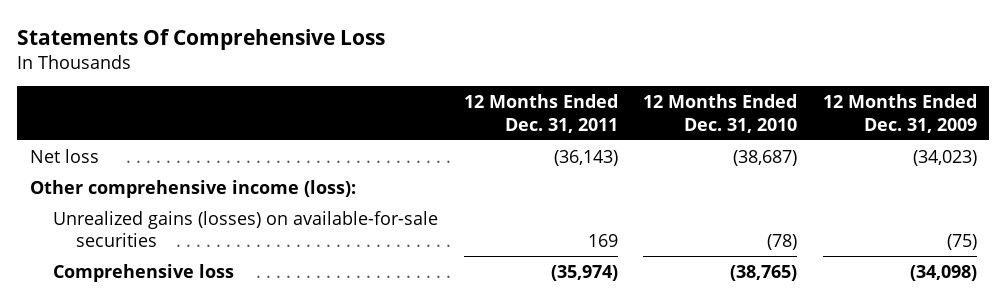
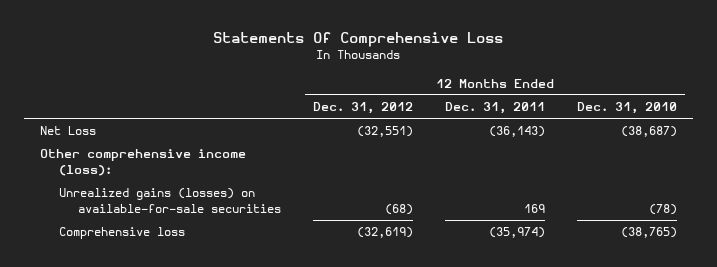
[822,94,977,133] 12 Months Ended Dec. 31, 2009 -> none
none -> [313,102,414,115] Dec. 31, 2012
[30,148,100,163] Net loss -> [39,126,96,136] Net Loss

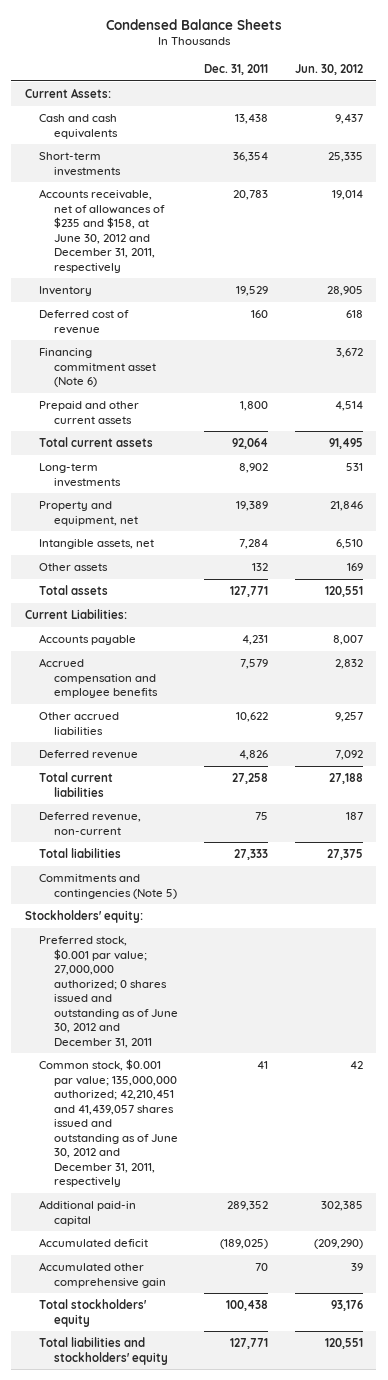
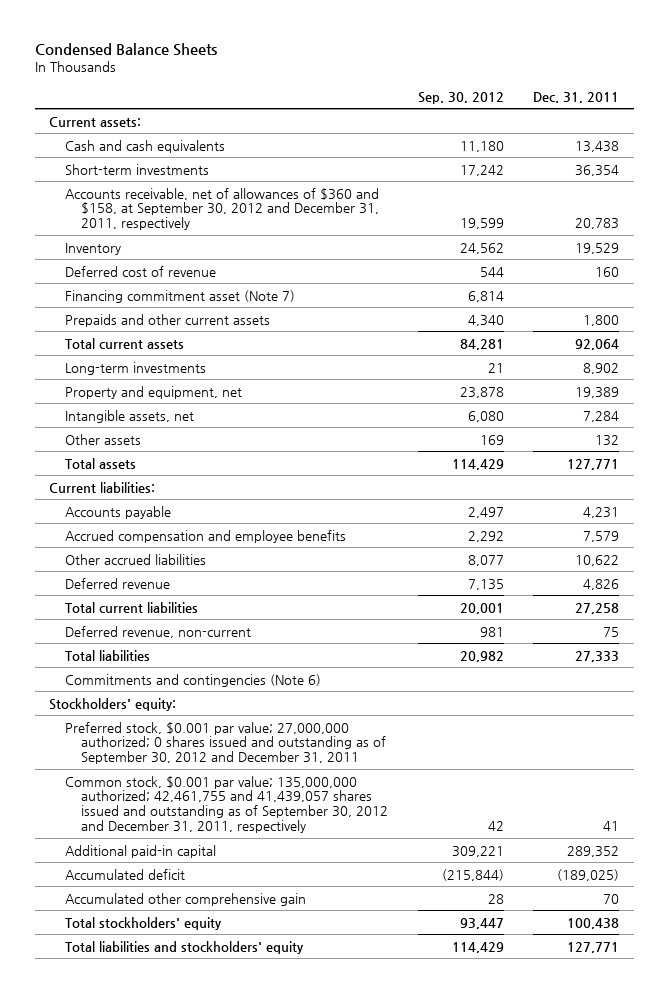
[295,64,364,76] Jun. 30, 2012 -> none
none -> [417,91,504,104] Sep. 30, 2012
[24,88,111,99] Current Assets: -> [49,116,142,127] Current assets:
[39,189,165,273] Accounts receivable, net of allowances of $235 and $158, at June 30, 2012 and December 31, 2011, respectively -> [65,187,380,231] Accounts receivable, net of allowances of $360 and $158, at September 30, 2012 and December 31, 2011, respectively
[39,348,156,388] Financing commitment asset (Note 6) -> [65,289,296,303] Financing commitment asset (Note 7)
[39,401,140,424] Prepaid and other current assets -> [65,313,271,327] Prepaids and other current assets
[24,609,127,620] Current Liabilities: -> [49,481,156,493] Current liabilities:
[39,874,177,899] Commitments and contingencies (Note 5) -> [65,673,322,687] Commitments and contingencies (Note 6)
[39,936,178,1048] Preferred stock, $0.001 par value; 27,000,000 authorized; 0 shares issued and outstanding as of June 30, 2012 and December 31, 2011 -> [65,721,387,765] Preferred stock, $0.001 par value; 27,000,000 authorized; 0 shares issued and outstanding as of September 30, 2012 and December 31, 2011
[39,1059,178,1188] Common stock, $0.001 par value; 135,000,000 authorized; 42,210,451 and 41,439,057 shares issued and outstanding as of June 30, 2012 and December 31, 2011, respectively -> [65,775,389,834] Common stock, $0.001 par value; 135,000,000 authorized; 42,461,755 and 41,439,057 shares issued and outstanding as of September 30, 2012 and December 31, 2011, respectively

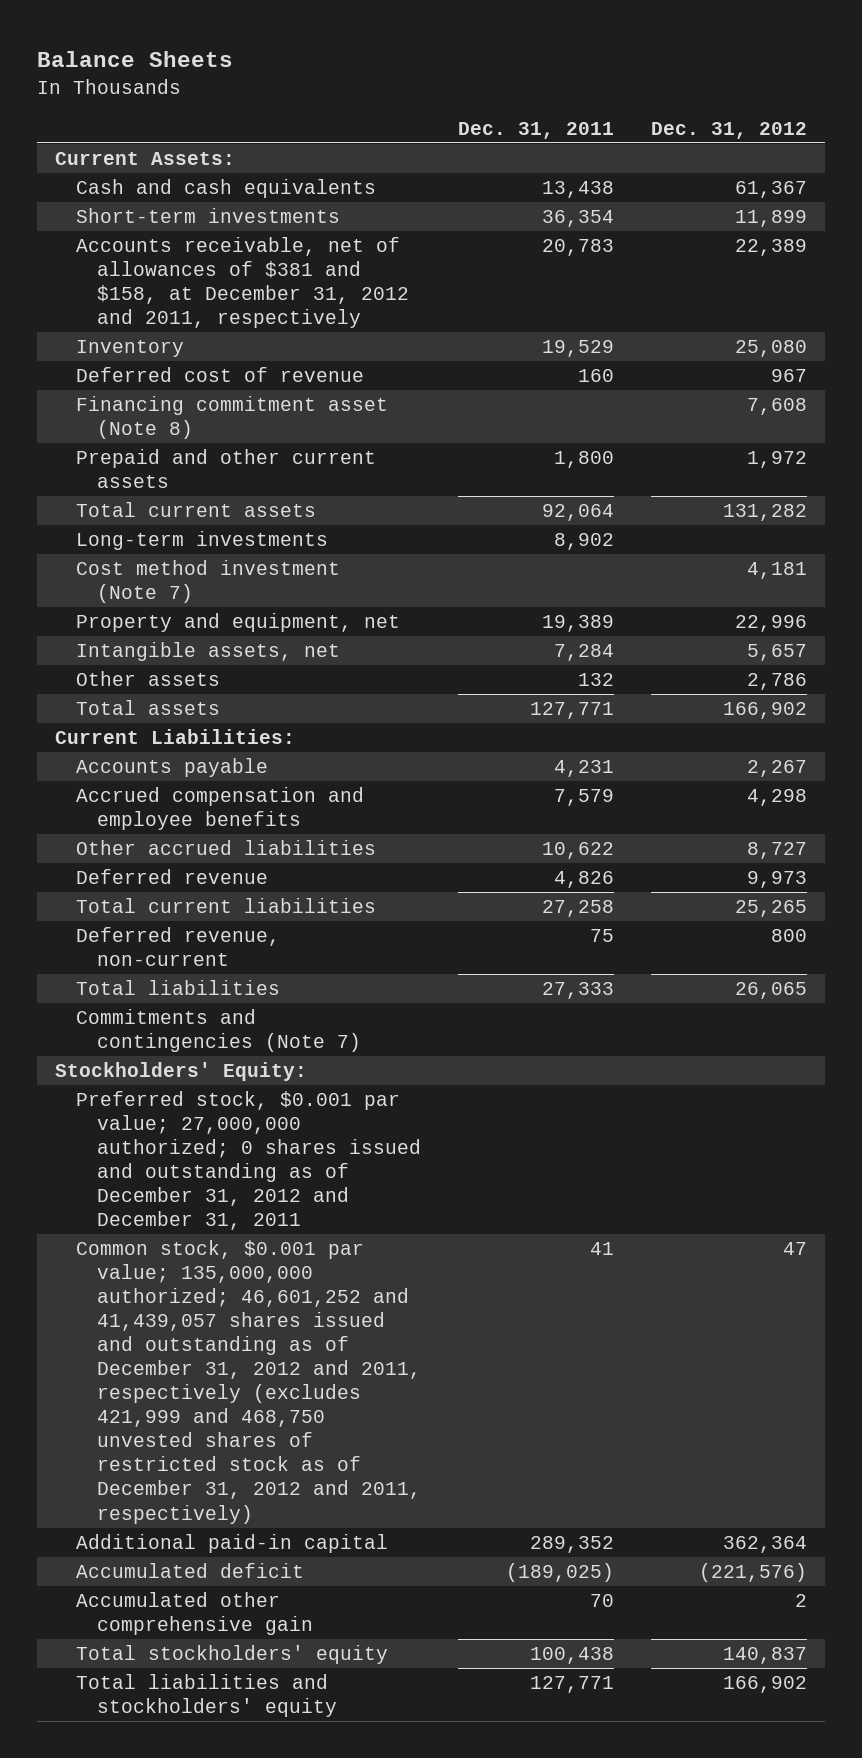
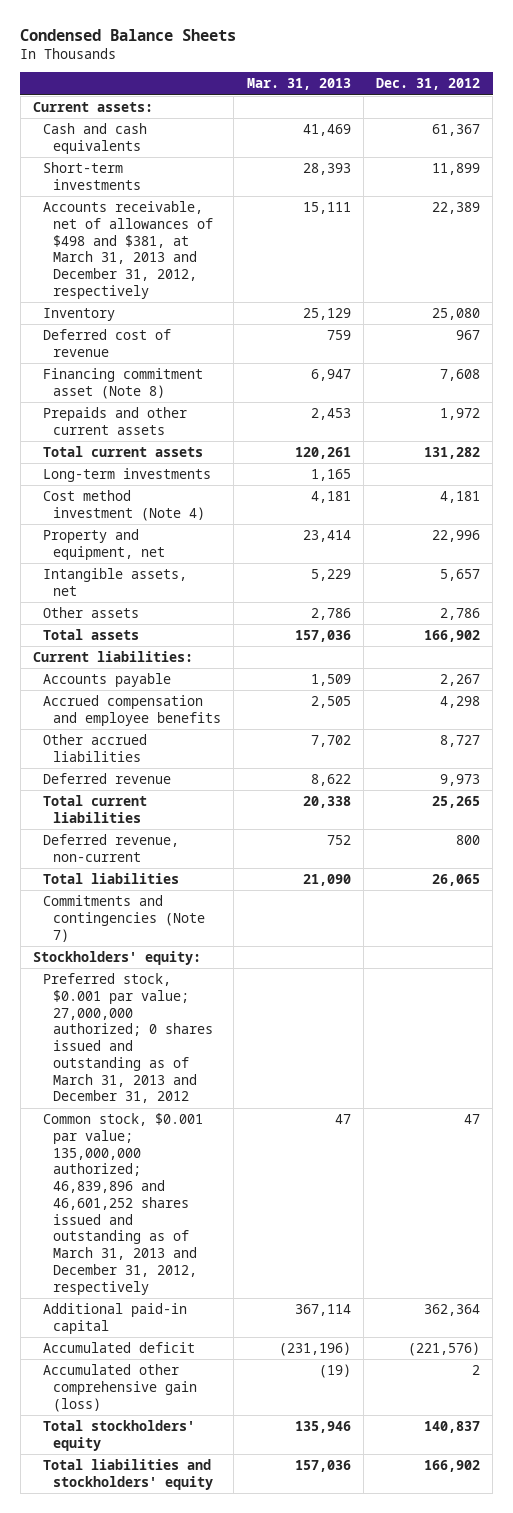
[36,51,233,68] Balance Sheets -> [20,28,237,41] Condensed Balance Sheets
[457,121,614,139] Dec. 31, 2011 -> none
none -> [246,78,351,91] Mar. 31, 2013
[55,152,236,166] Current Assets: -> [32,101,153,112] Current assets:
[75,237,409,329] Accounts receivable, net of allowances of $381 and $158, at December 31, 2012 and 2011, respectively -> [43,200,214,299] Accounts receivable, net of allowances of $498 and $381, at March 31, 2013 and December 31, 2012, respectively
[75,449,376,489] Prepaid and other current assets -> [43,406,188,435] Prepaids and other current assets
[75,560,340,604] Cost method investment (Note 7) -> [43,489,206,521] Cost method investment (Note 4)
[55,729,296,745] Current Liabilities: -> [32,650,193,662] Current liabilities:
[55,1062,308,1082] Stockholders' Equity: -> [32,950,201,965] Stockholders' equity:
[75,1091,421,1231] Preferred stock, $0.001 par value; 27,000,000 authorized; 0 shares issued and outstanding as of December 31, 2012 and December 31, 2011 -> [43,972,214,1104] Preferred stock, $0.001 par value; 27,000,000 authorized; 0 shares issued and outstanding as of March 31, 2013 and December 31, 2012
[75,1240,421,1524] Common stock, $0.001 par value; 135,000,000 authorized; 46,601,252 and 41,439,057 shares issued and outstanding as of December 31, 2012 and 2011, respectively (excludes 421,999 and 468,750 unvested shares of restricted stock as of December 31, 2012 and 2011, respectively) -> [43,1112,204,1295] Common stock, $0.001 par value; 135,000,000 authorized; 46,839,896 and 46,601,252 shares issued and outstanding as of March 31, 2013 and December 31, 2012, respectively
[75,1592,313,1636] Accumulated other comprehensive gain -> [43,1363,198,1412] Accumulated other comprehensive gain (loss)

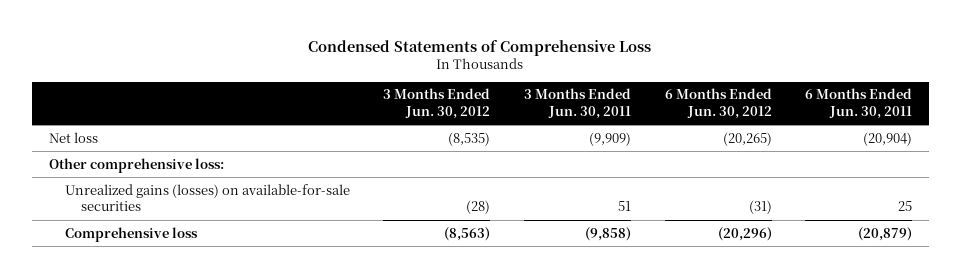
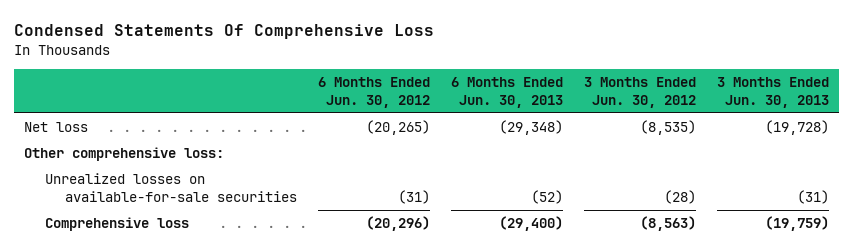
[308,39,652,56] Condensed Statements of Comprehensive Loss -> [13,23,434,39] Condensed Statements Of Comprehensive Loss
[523,88,631,119] 3 Months Ended Jun. 30, 2011 -> none
[805,88,913,119] 6 Months Ended Jun. 30, 2011 -> none
none -> [450,76,563,108] 6 Months Ended Jun. 30, 2013
none -> [716,76,829,108] 3 Months Ended Jun. 30, 2013
[64,183,350,212] Unrealized gains (losses) on available-for-sale securities -> [44,173,297,203] Unrealized losses on available-for-sale securities

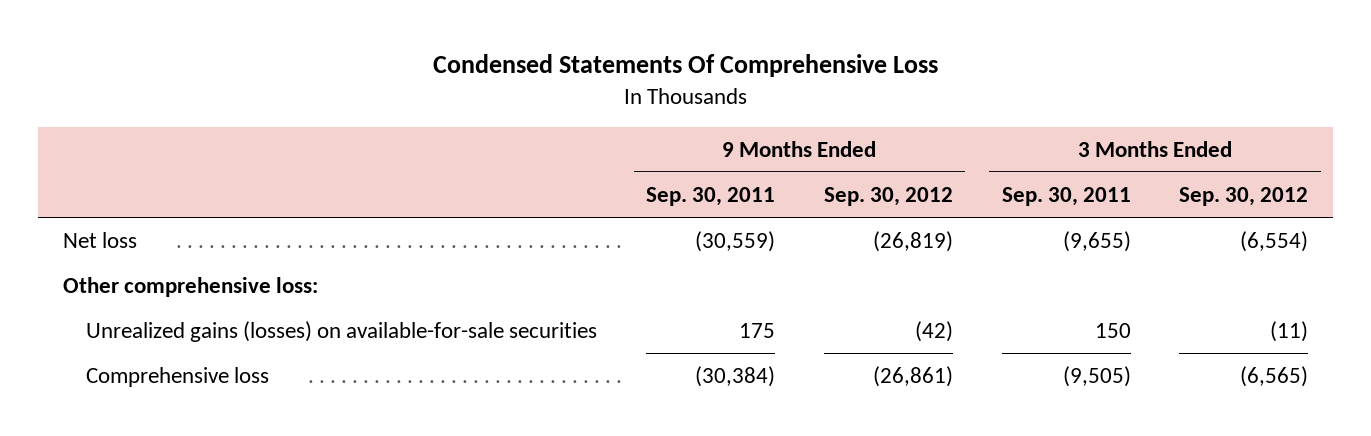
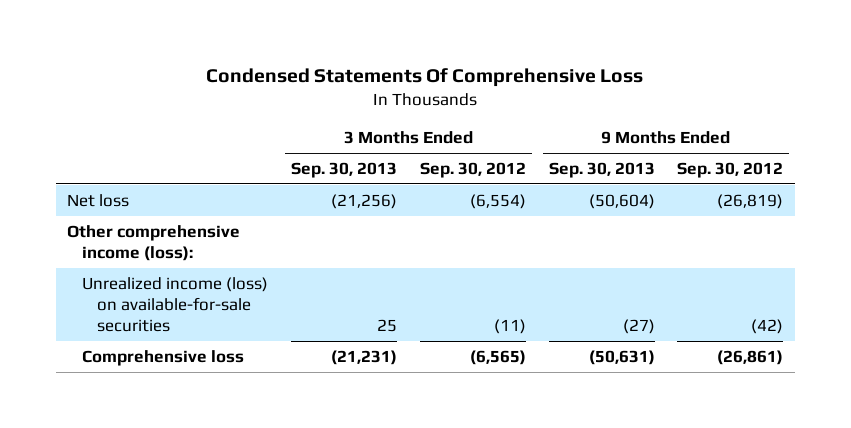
[646,186,776,206] Sep. 30, 2011 -> none
[1001,186,1131,206] Sep. 30, 2011 -> none
none -> [291,161,398,178] Sep. 30, 2013
none -> [548,161,655,178] Sep. 30, 2013
[62,277,318,298] Other comprehensive loss: -> [67,224,241,262] Other comprehensive income (loss):
[86,321,598,343] Unrealized gains (losses) on available-for-sale securities -> [82,276,269,333] Unrealized income (loss) on available-for-sale securities

